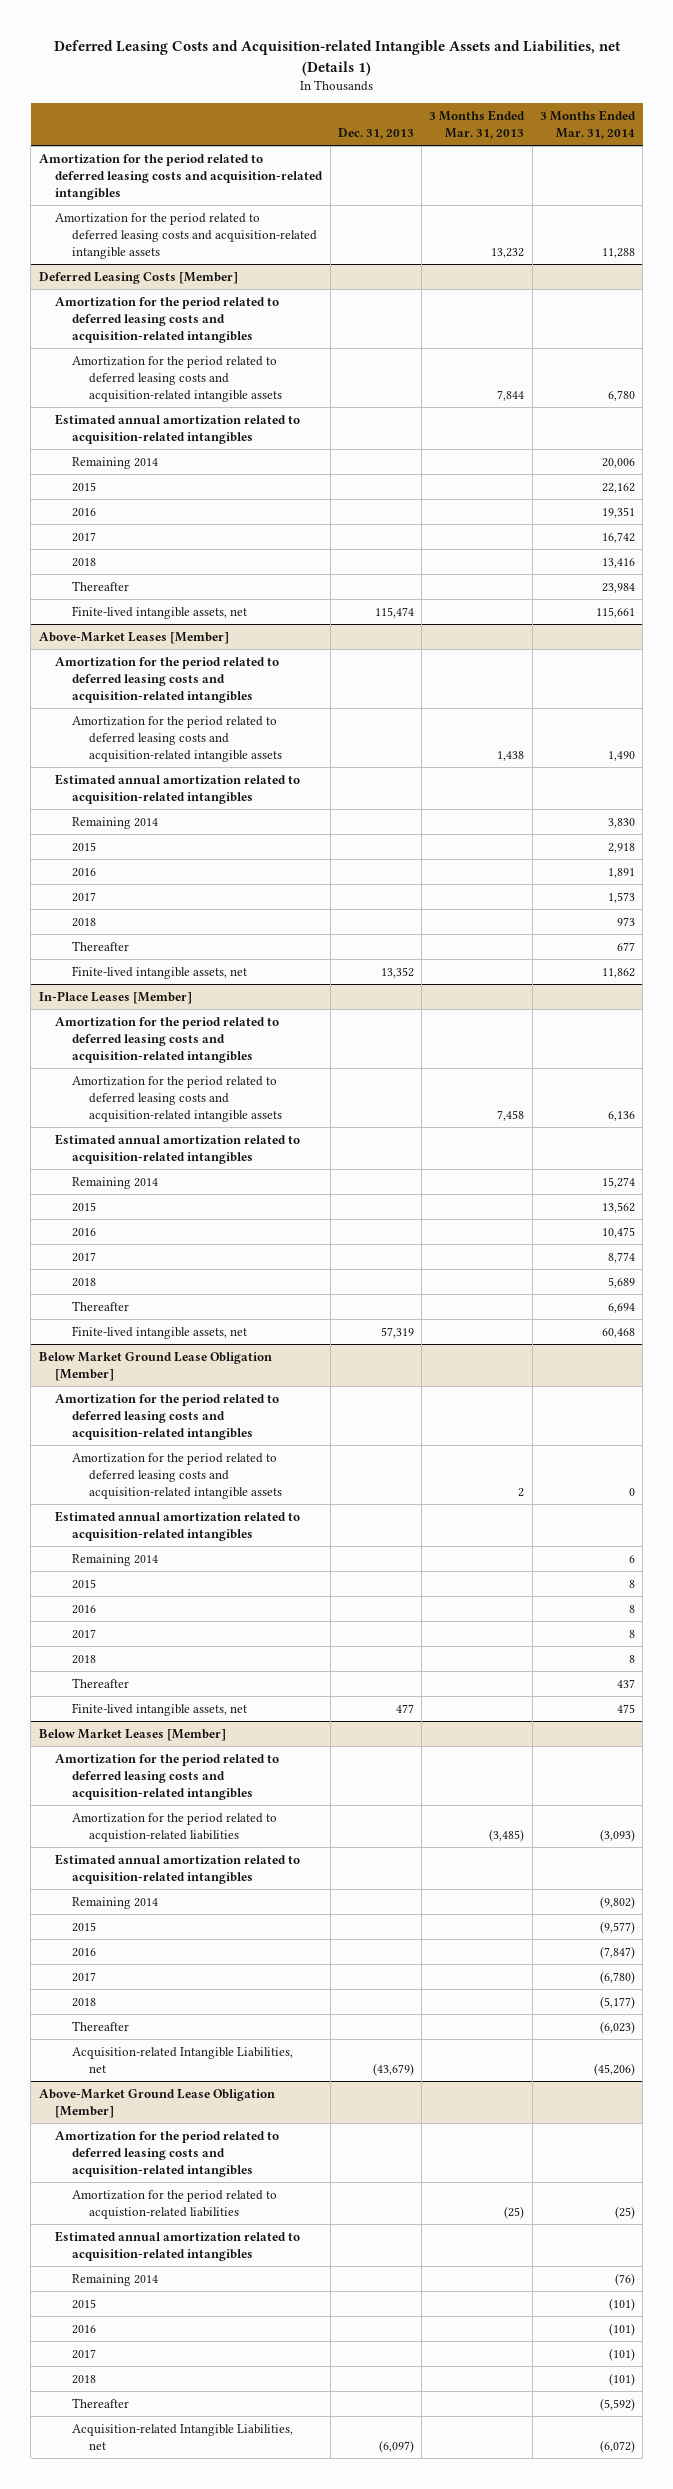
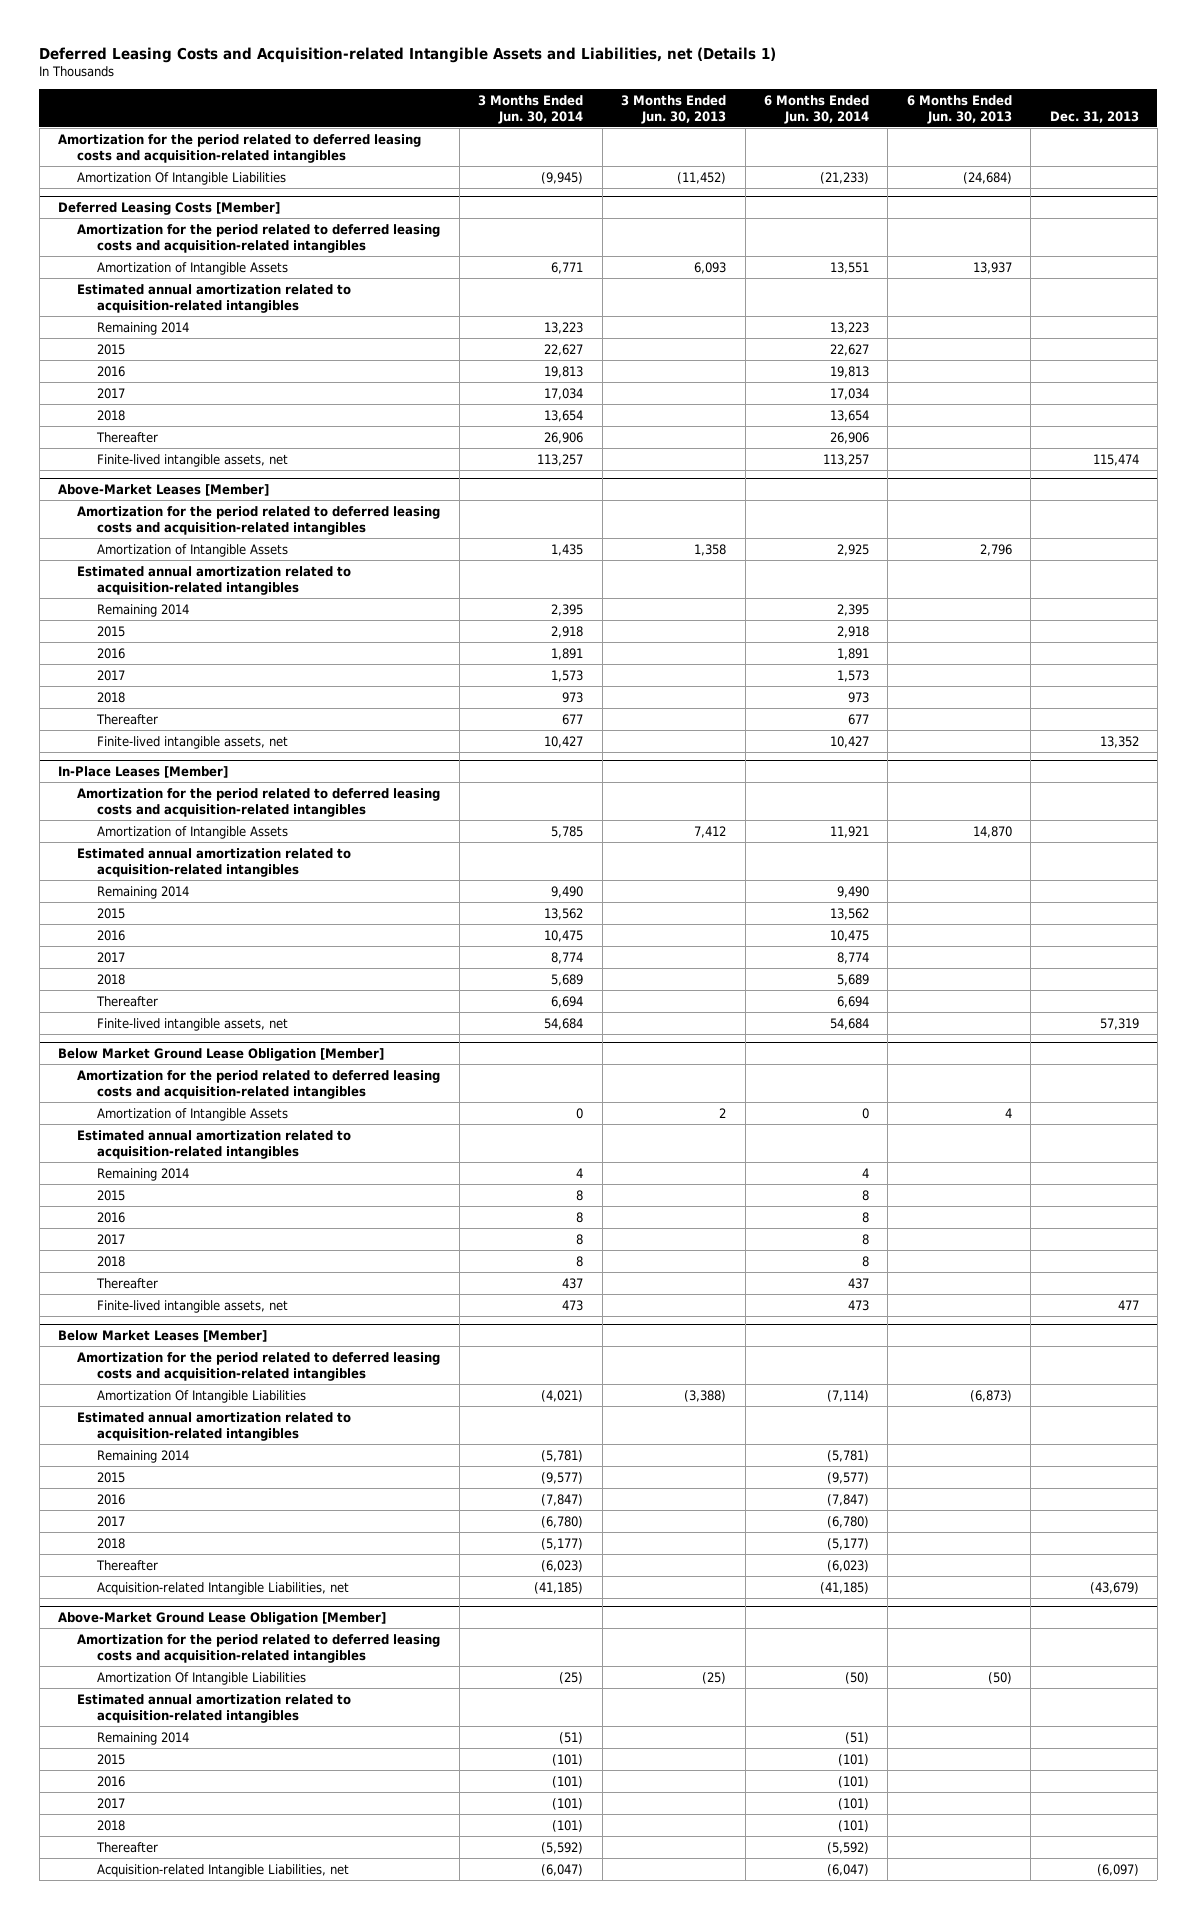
[429,109,526,139] 3 Months Ended Mar. 31, 2013 -> none
[539,109,636,139] 3 Months Ended Mar. 31, 2014 -> none
none -> [478,94,584,124] 3 Months Ended Jun. 30, 2014
none -> [621,94,727,124] 3 Months Ended Jun. 30, 2013
none -> [763,94,869,124] 6 Months Ended Jun. 30, 2014
none -> [906,94,1012,124] 6 Months Ended Jun. 30, 2013
[55,213,318,259] Amortization for the period related to deferred leasing costs and acquisition-related intangible assets -> none
none -> [77,171,287,185] Amortization Of Intangible Liabilities
[72,356,283,402] Amortization for the period related to deferred leasing costs and acquisition-related intangible assets -> [96,261,288,275] Amortization of Intangible Assets
[72,716,283,762] Amortization for the period related to deferred leasing costs and acquisition-related intangible assets -> [96,543,288,557] Amortization of Intangible Assets
[72,1076,283,1122] Amortization for the period related to deferred leasing costs and acquisition-related intangible assets -> [96,825,288,839] Amortization of Intangible Assets
[72,1453,283,1499] Amortization for the period related to deferred leasing costs and acquisition-related intangible assets -> [96,1107,288,1121] Amortization of Intangible Assets
[72,1813,278,1842] Amortization for the period related to acquistion-related liabilities -> [96,1389,306,1403] Amortization Of Intangible Liabilities
[72,2190,278,2219] Amortization for the period related to acquistion-related liabilities -> [96,1671,306,1685] Amortization Of Intangible Liabilities

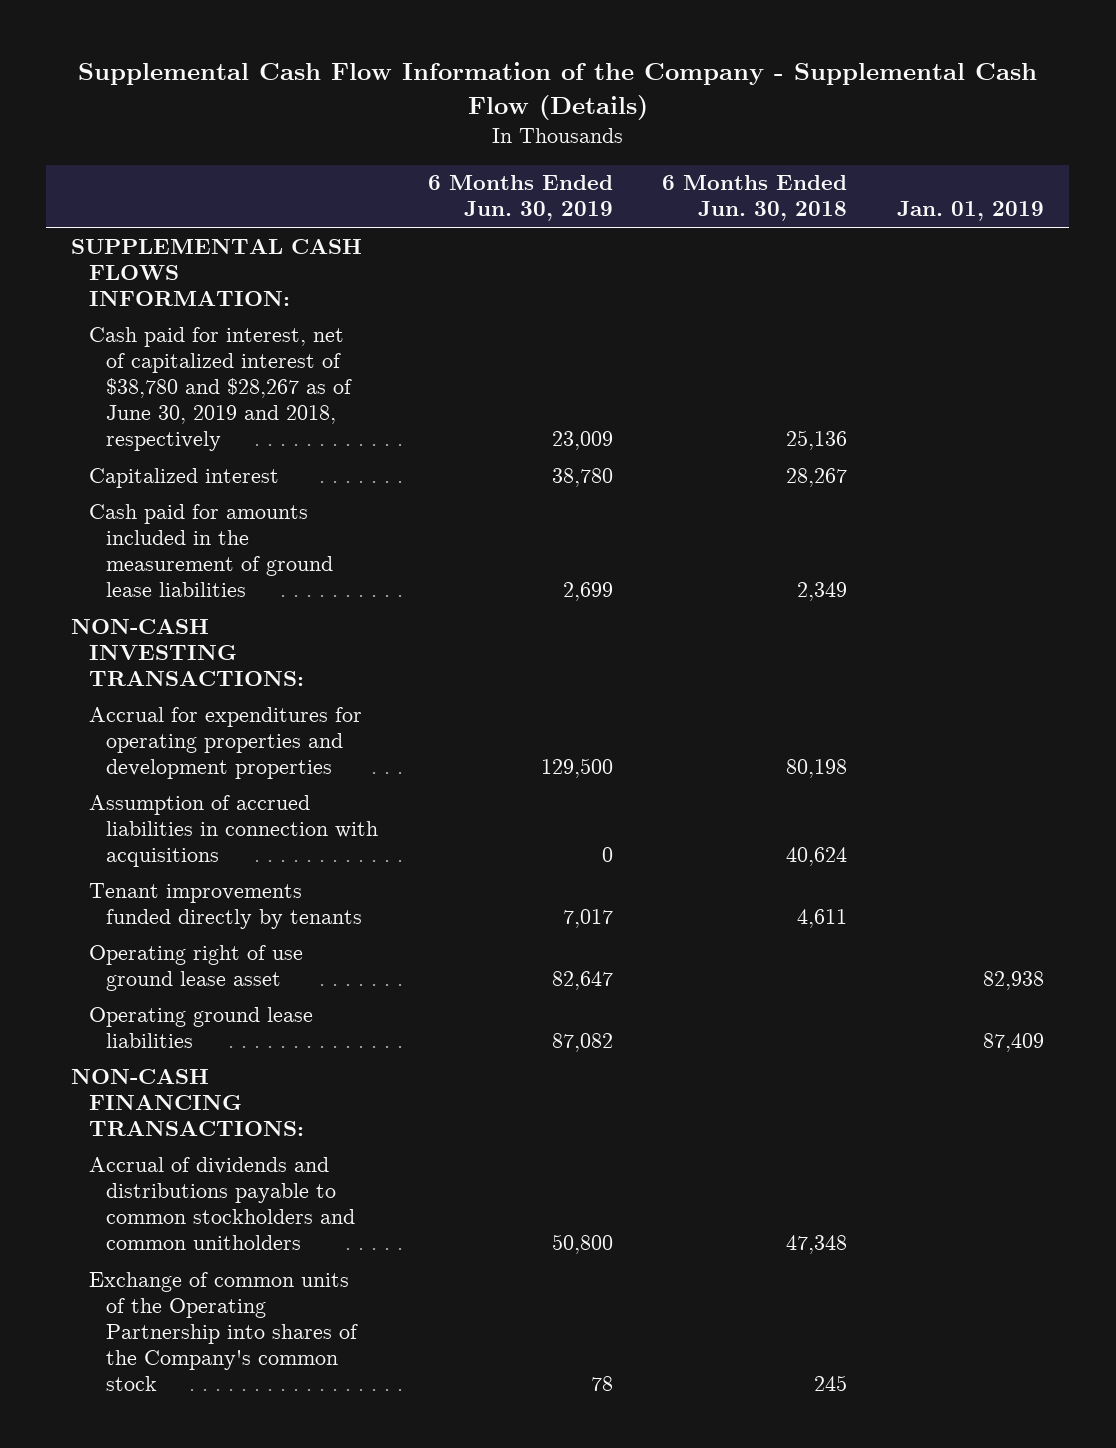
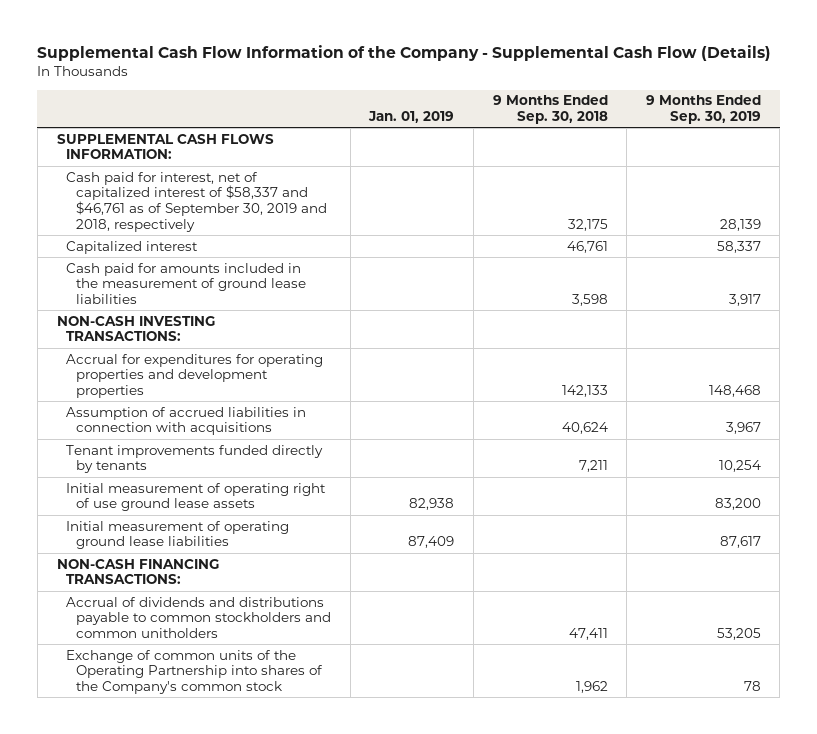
[427,175,613,222] 6 Months Ended Jun. 30, 2019 -> none
[662,175,848,222] 6 Months Ended Jun. 30, 2018 -> none
none -> [492,95,608,124] 9 Months Ended Sep. 30, 2018
none -> [645,95,761,124] 9 Months Ended Sep. 30, 2019
[88,326,352,452] Cash paid for interest, net of capitalized interest of $38,780 and $28,267 as of June 30, 2019 and 2018, respectively -> [66,171,328,232] Cash paid for interest, net of capitalized interest of $58,337 and $46,761 as of September 30, 2019 and 2018, respectively
[88,944,303,991] Operating right of use ground lease asset -> [66,482,327,512] Initial measurement of operating right of use ground lease assets
[88,1006,313,1048] Operating ground lease liabilities -> [66,520,290,550] Initial measurement of operating ground lease liabilities

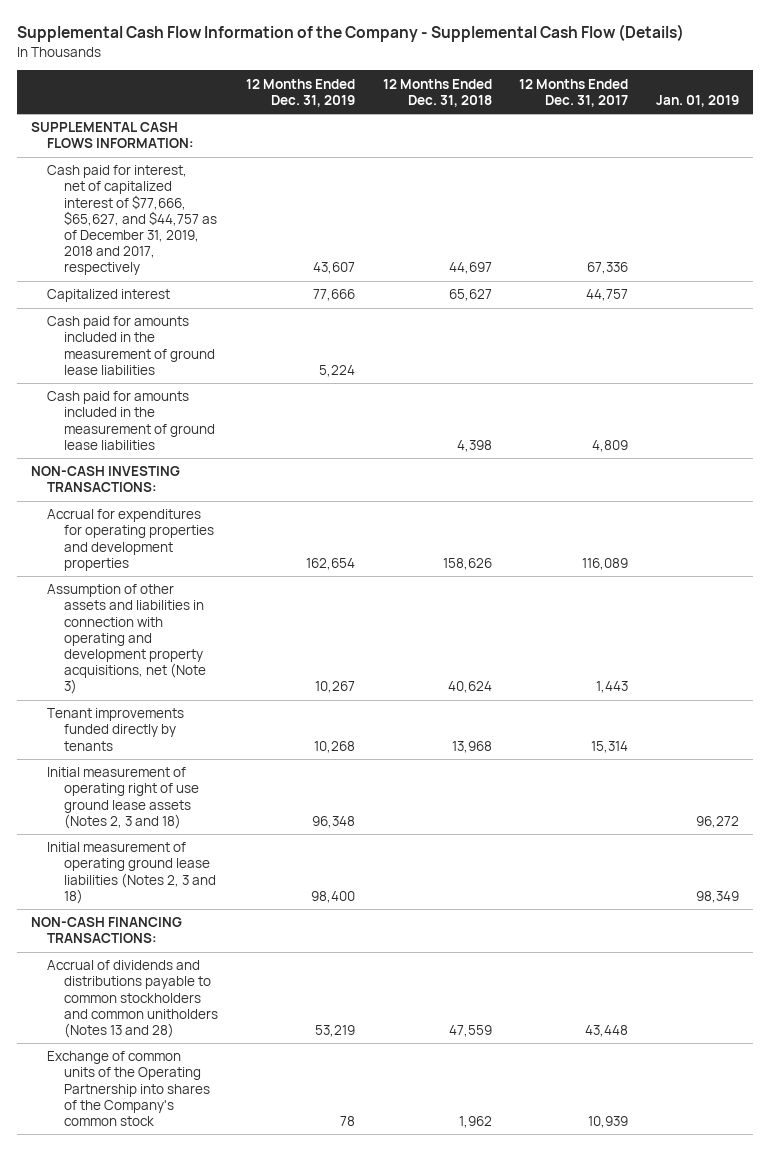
[492,95,608,124] 9 Months Ended Sep. 30, 2018 -> none
[645,95,761,124] 9 Months Ended Sep. 30, 2019 -> none
none -> [245,78,355,107] 12 Months Ended Dec. 31, 2019
none -> [382,78,492,107] 12 Months Ended Dec. 31, 2018
none -> [519,78,629,107] 12 Months Ended Dec. 31, 2017
[66,171,328,232] Cash paid for interest, net of capitalized interest of $58,337 and $46,761 as of September 30, 2019 and 2018, respectively -> [47,165,217,276] Cash paid for interest, net of capitalized interest of $77,666, $65,627, and $44,757 as of December 31, 2019, 2018 and 2017, respectively
none -> [47,391,215,450] Cash paid for amounts included in the measurement of ground lease liabilities
[66,406,307,436] Assumption of accrued liabilities in connection with acquisitions -> [47,584,206,695] Assumption of other assets and liabilities in connection with operating and development property acquisitions, net (Note 3)
[66,482,327,512] Initial measurement of operating right of use ground lease assets -> [47,767,199,829] Initial measurement of operating right of use ground lease assets (Notes 2, 3 and 18)
[409,498,455,511] 82,938 -> [696,815,740,828] 96,272
[66,520,290,550] Initial measurement of operating ground lease liabilities -> [47,842,216,904] Initial measurement of operating ground lease liabilities (Notes 2, 3 and 18)
[408,536,455,549] 87,409 -> [696,890,740,903] 98,349
[66,596,332,639] Accrual of dividends and distributions payable to common stockholders and common unitholders -> [47,960,218,1038] Accrual of dividends and distributions payable to common stockholders and common unitholders (Notes 13 and 28)

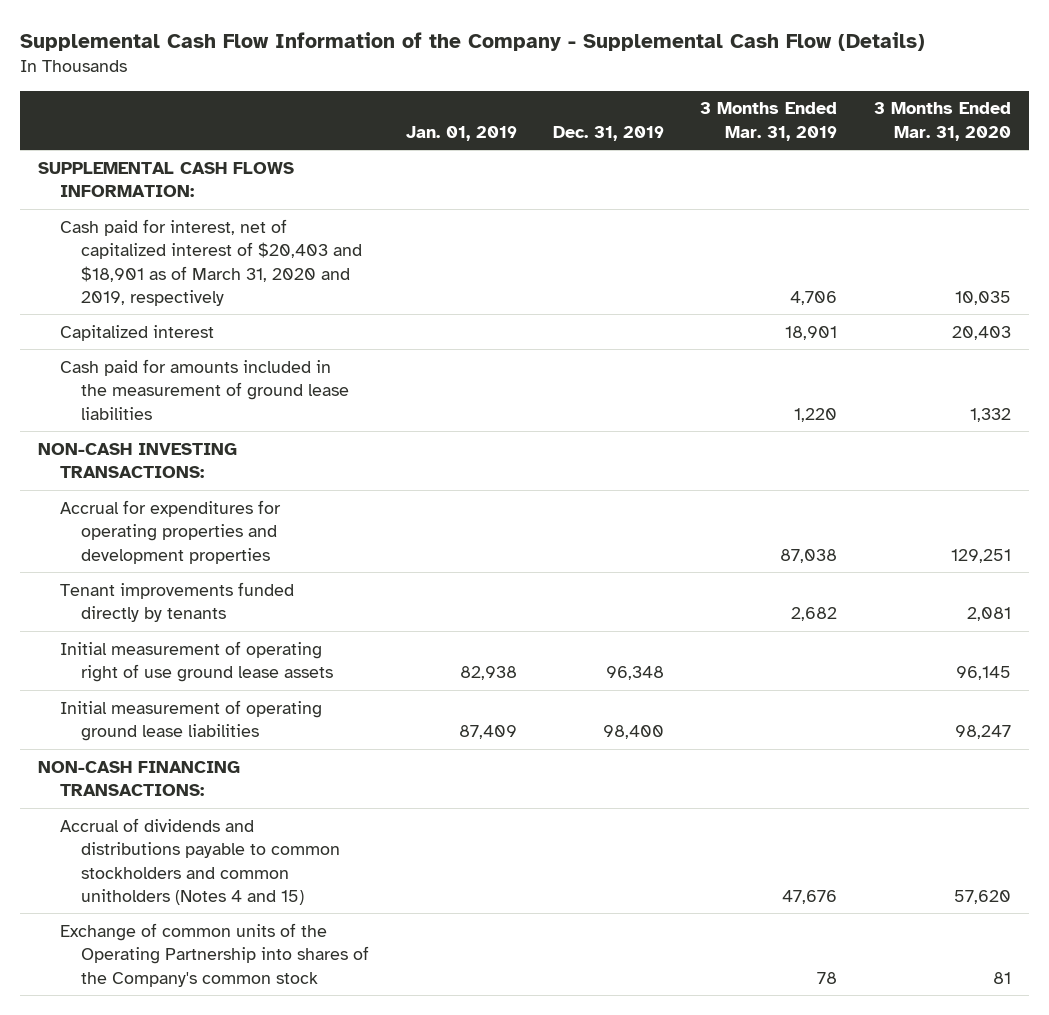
[245,78,355,107] 12 Months Ended Dec. 31, 2019 -> none
[382,78,492,107] 12 Months Ended Dec. 31, 2018 -> none
[519,78,629,107] 12 Months Ended Dec. 31, 2017 -> none
none -> [552,125,664,141] Dec. 31, 2019
none -> [700,102,838,141] 3 Months Ended Mar. 31, 2019
none -> [873,102,1011,141] 3 Months Ended Mar. 31, 2020
[47,165,217,276] Cash paid for interest, net of capitalized interest of $77,666, $65,627, and $44,757 as of December 31, 2019, 2018 and 2017, respectively -> [59,218,363,306] Cash paid for interest, net of capitalized interest of $20,403 and $18,901 as of March 31, 2020 and 2019, respectively
[47,391,215,450] Cash paid for amounts included in the measurement of ground lease liabilities -> none
[47,584,206,695] Assumption of other assets and liabilities in connection with operating and development property acquisitions, net (Note 3) -> none
[47,767,199,829] Initial measurement of operating right of use ground lease assets (Notes 2, 3 and 18) -> [59,640,334,683] Initial measurement of operating right of use ground lease assets
[696,815,740,828] 96,272 -> [459,666,517,681] 82,938
[47,842,216,904] Initial measurement of operating ground lease liabilities (Notes 2, 3 and 18) -> [59,699,322,742] Initial measurement of operating ground lease liabilities
[696,890,740,903] 98,349 -> [458,725,517,740] 87,409
[47,960,218,1038] Accrual of dividends and distributions payable to common stockholders and common unitholders (Notes 13 and 28) -> [59,817,341,905] Accrual of dividends and distributions payable to common stockholders and common unitholders (Notes 4 and 15)

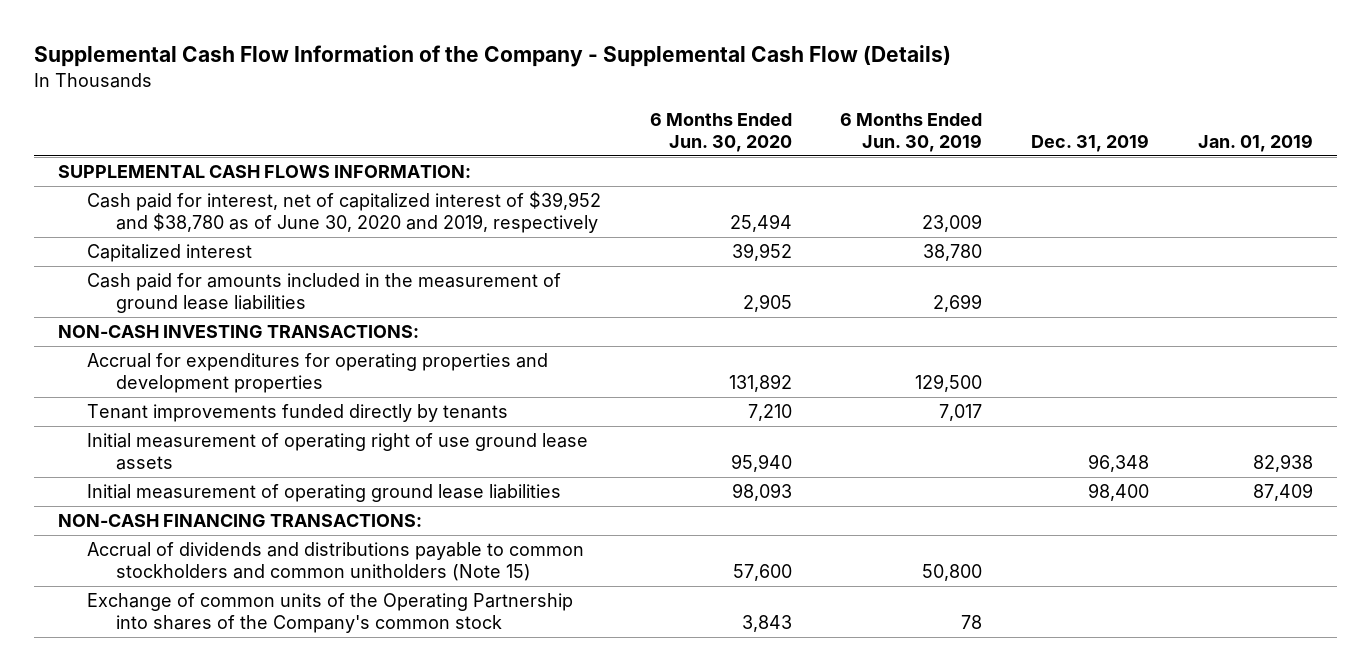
[700,102,838,141] 3 Months Ended Mar. 31, 2019 -> none
[873,102,1011,141] 3 Months Ended Mar. 31, 2020 -> none
none -> [649,113,792,152] 6 Months Ended Jun. 30, 2020
none -> [840,113,983,152] 6 Months Ended Jun. 30, 2019
[59,218,363,306] Cash paid for interest, net of capitalized interest of $20,403 and $18,901 as of March 31, 2020 and 2019, respectively -> [86,191,601,234] Cash paid for interest, net of capitalized interest of $39,952 and $38,780 as of June 30, 2020 and 2019, respectively
[59,817,341,905] Accrual of dividends and distributions payable to common stockholders and common unitholders (Notes 4 and 15) -> [86,542,584,582] Accrual of dividends and distributions payable to common stockholders and common unitholders (Note 15)

